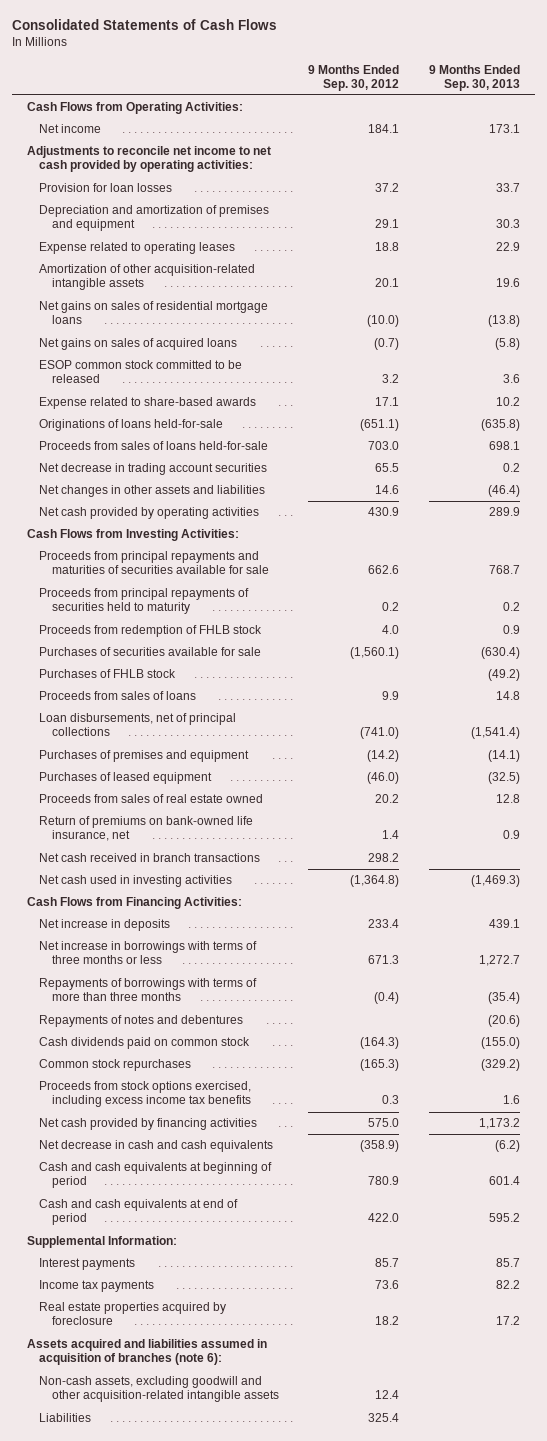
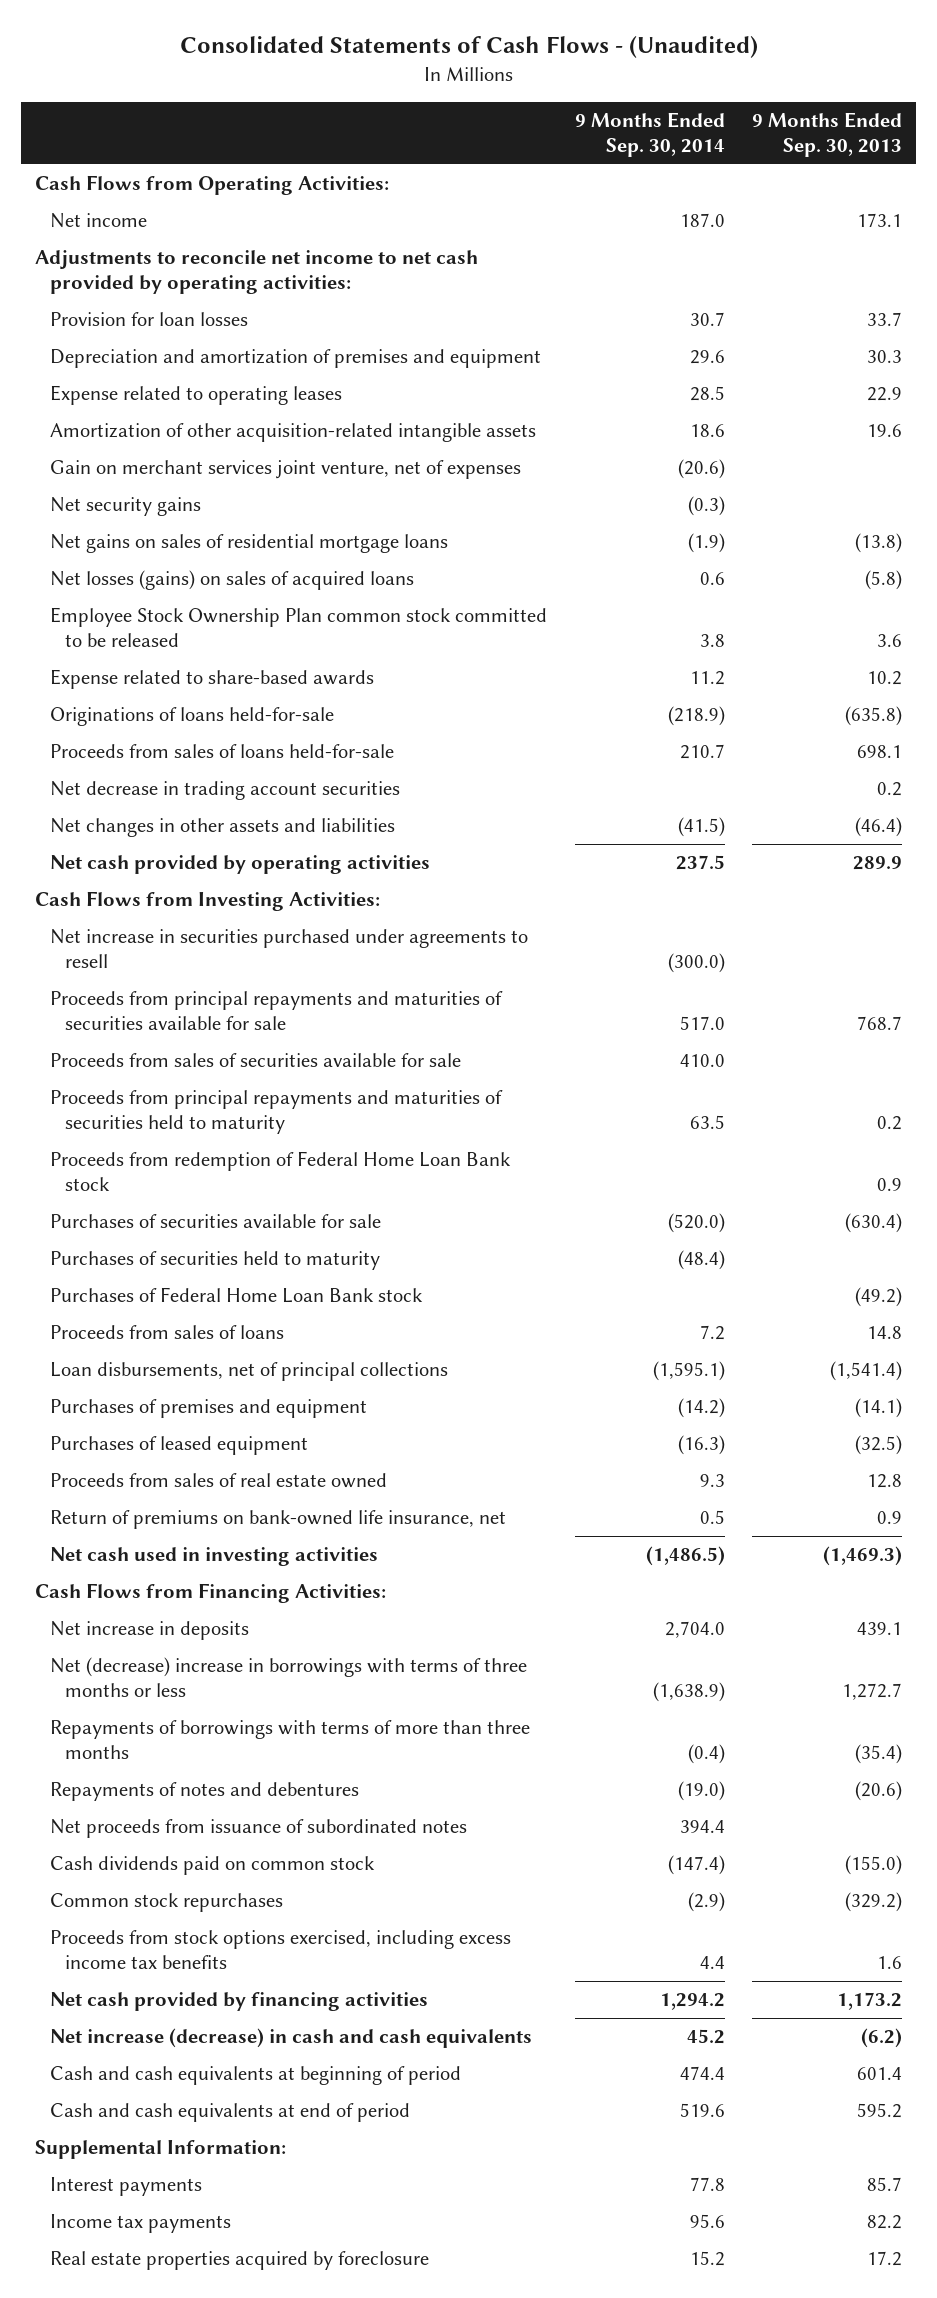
[12,19,278,31] Consolidated Statements of Cash Flows -> [179,36,758,59] Consolidated Statements of Cash Flows - (Unaudited)
[308,64,400,91] 9 Months Ended Sep. 30, 2012 -> none
none -> [574,112,725,158] 9 Months Ended Sep. 30, 2014
none -> [49,460,521,480] Gain on merchant services joint venture, net of expenses
none -> [49,497,201,517] Net security gains
[39,338,238,351] Net gains on sales of acquired loans -> [49,570,414,591] Net losses (gains) on sales of acquired loans
[39,360,243,384] ESOP common stock committed to be released -> [49,607,547,648] Employee Stock Ownership Plan common stock committed to be released
none -> [49,929,528,969] Net increase in securities purchased under agreements to resell
none -> [49,1053,461,1068] Proceeds from sales of securities available for sale
[39,588,250,615] Proceeds from principal repayments of securities held to maturity -> [49,1090,503,1135] Proceeds from principal repayments and maturities of securities held to maturity
[39,625,263,638] Proceeds from redemption of FHLB stock -> [49,1151,511,1192] Proceeds from redemption of Federal Home Loan Bank stock
none -> [49,1251,380,1271] Purchases of securities held to maturity
[39,669,177,679] Purchases of FHLB stock -> [49,1287,423,1304] Purchases of Federal Home Loan Bank stock
[39,853,261,863] Net cash received in branch transactions -> none
[39,941,258,965] Net increase in borrowings with terms of three months or less -> [49,1657,527,1698] Net (decrease) increase in borrowings with terms of three months or less
none -> [49,1819,467,1839] Net proceeds from issuance of subordinated notes
[39,1140,274,1153] Net decrease in cash and cash equivalents -> [49,2028,532,2049] Net increase (decrease) in cash and cash equivalents
[26,1339,267,1366] Assets acquired and liabilities assumed in acquisition of branches (note 6): -> none
[39,1376,279,1403] Non-cash assets, excluding goodwill and other acquisition-related intangible assets -> none
[39,1413,92,1423] Liabilities -> none

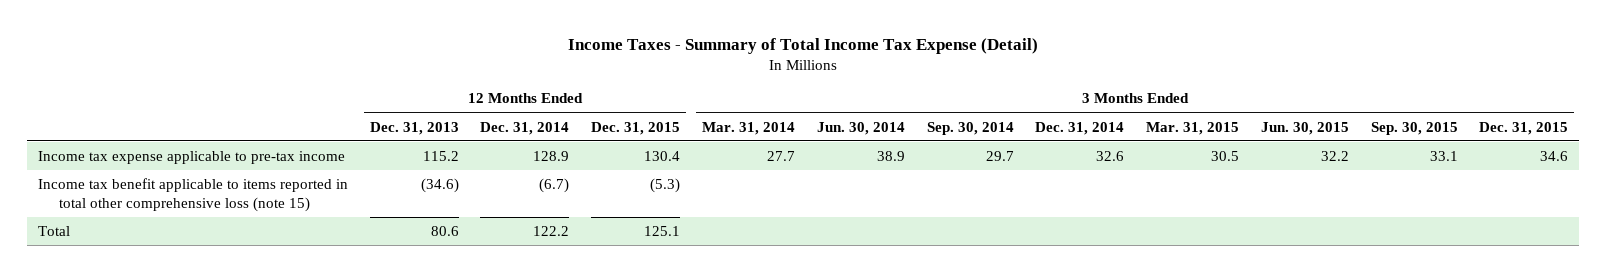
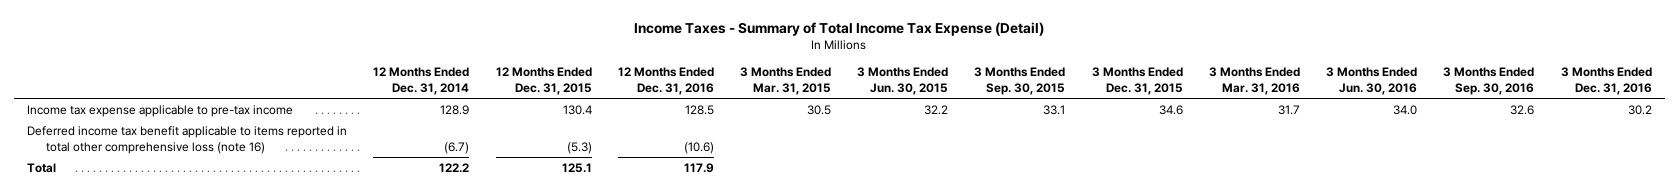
[369,121,459,135] Dec. 31, 2013 -> none
[701,121,795,135] Mar. 31, 2014 -> none
[816,121,905,135] Jun. 30, 2014 -> none
[926,121,1014,135] Sep. 30, 2014 -> none
[1035,121,1125,135] Dec. 31, 2014 -> none
none -> [617,67,714,95] 12 Months Ended Dec. 31, 2016
none -> [1208,67,1300,95] 3 Months Ended Mar. 31, 2016
none -> [1326,67,1418,95] 3 Months Ended Jun. 30, 2016
none -> [1443,67,1535,95] 3 Months Ended Sep. 30, 2016
none -> [1560,67,1652,95] 3 Months Ended Dec. 31, 2016
[37,177,348,212] Income tax benefit applicable to items reported in total other comprehensive loss (note 15) -> [27,126,348,154] Deferred income tax benefit applicable to items reported in total other comprehensive loss (note 16)

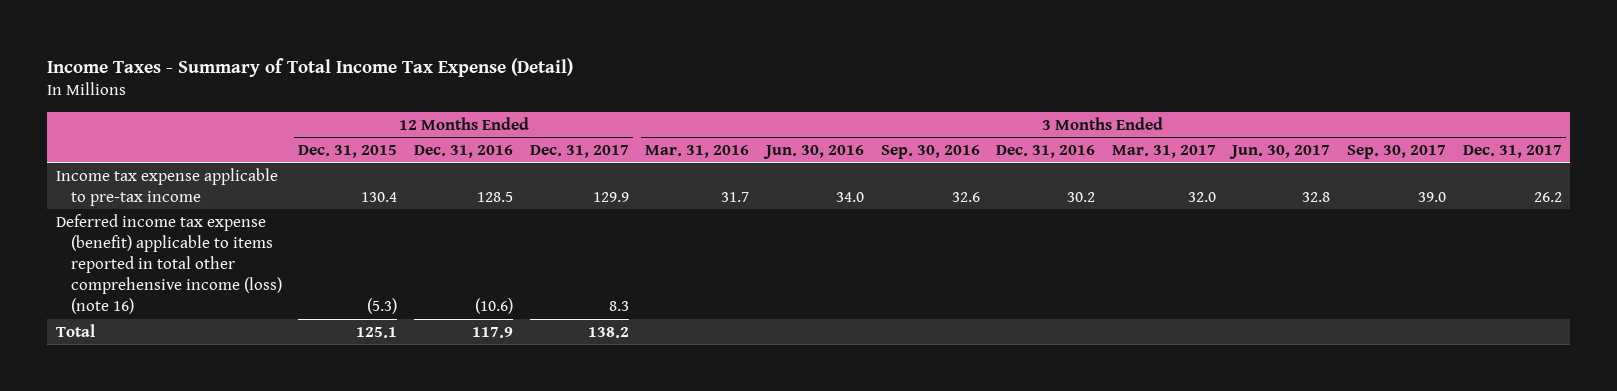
[373,67,470,95] 12 Months Ended Dec. 31, 2014 -> none
[739,67,831,95] 3 Months Ended Mar. 31, 2015 -> none
[857,67,949,95] 3 Months Ended Jun. 30, 2015 -> none
[974,67,1066,95] 3 Months Ended Sep. 30, 2015 -> none
[1091,67,1183,95] 3 Months Ended Dec. 31, 2015 -> none
none -> [529,144,629,158] Dec. 31, 2017
none -> [1111,144,1216,158] Mar. 31, 2017
none -> [1229,144,1331,159] Jun. 30, 2017
none -> [1347,144,1447,159] Sep. 30, 2017
none -> [1462,144,1562,158] Dec. 31, 2017
[27,126,348,154] Deferred income tax benefit applicable to items reported in total other comprehensive loss (note 16) -> [55,213,282,315] Deferred income tax expense (benefit) applicable to items reported in total other comprehensive income (loss) (note 16)

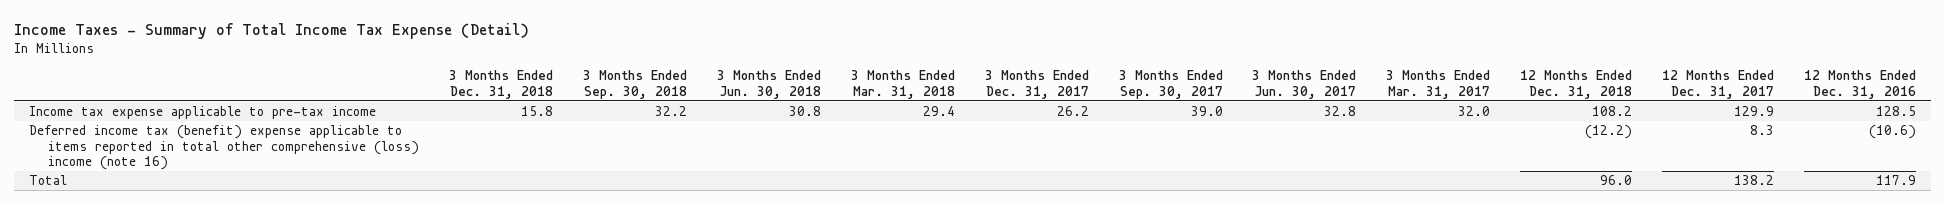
[298,144,398,158] Dec. 31, 2015 -> none
[645,144,750,158] Mar. 31, 2016 -> none
[762,144,864,159] Jun. 30, 2016 -> none
[880,144,980,159] Sep. 30, 2016 -> none
[996,144,1096,158] Dec. 31, 2016 -> none
none -> [449,70,554,99] 3 Months Ended Dec. 31, 2018
none -> [583,70,688,99] 3 Months Ended Sep. 30, 2018
none -> [716,70,821,99] 3 Months Ended Jun. 30, 2018
none -> [850,70,955,99] 3 Months Ended Mar. 31, 2018
none -> [1520,70,1633,99] 12 Months Ended Dec. 31, 2018
[55,213,282,315] Deferred income tax expense (benefit) applicable to items reported in total other comprehensive income (loss) (note 16) -> [29,125,420,171] Deferred income tax (benefit) expense applicable to items reported in total other comprehensive (loss) income (note 16)

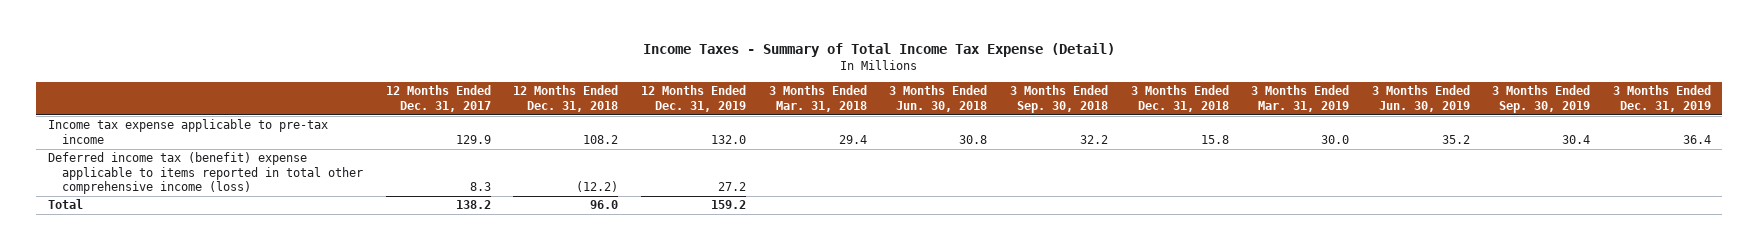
[984,70,1089,99] 3 Months Ended Dec. 31, 2017 -> none
[1118,70,1223,99] 3 Months Ended Sep. 30, 2017 -> none
[1252,70,1357,99] 3 Months Ended Jun. 30, 2017 -> none
[1386,70,1491,99] 3 Months Ended Mar. 31, 2017 -> none
[1803,70,1916,99] 12 Months Ended Dec. 31, 2016 -> none
none -> [641,85,747,112] 12 Months Ended Dec. 31, 2019
none -> [1251,85,1350,112] 3 Months Ended Mar. 31, 2019
none -> [1371,85,1470,112] 3 Months Ended Jun. 30, 2019
none -> [1492,85,1591,113] 3 Months Ended Sep. 30, 2019
none -> [1613,85,1712,112] 3 Months Ended Dec. 31, 2019
[29,125,420,171] Deferred income tax (benefit) expense applicable to items reported in total other comprehensive (loss) income (note 16) -> [47,152,364,195] Deferred income tax (benefit) expense applicable to items reported in total other comprehensive income (loss)

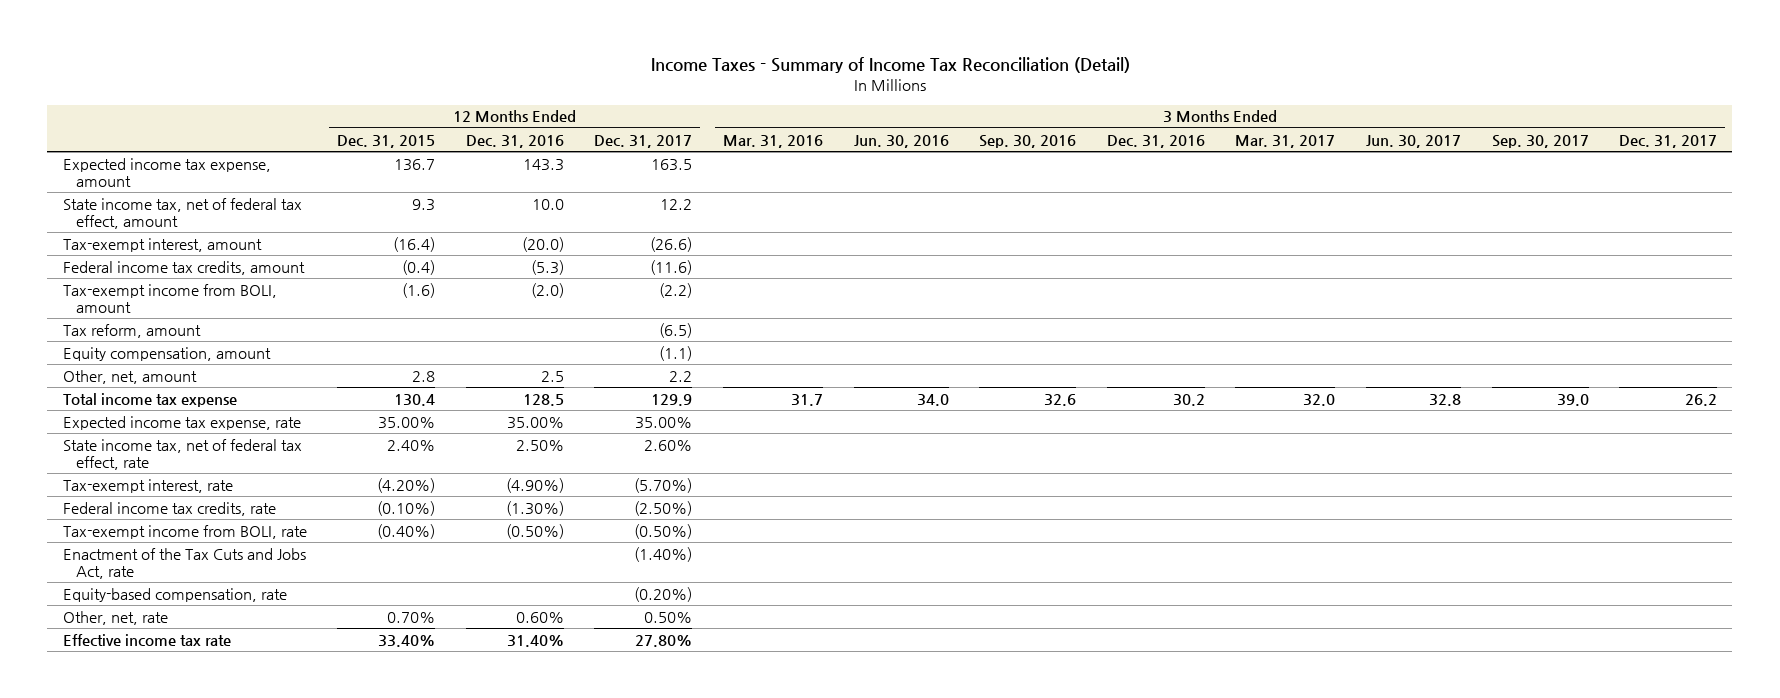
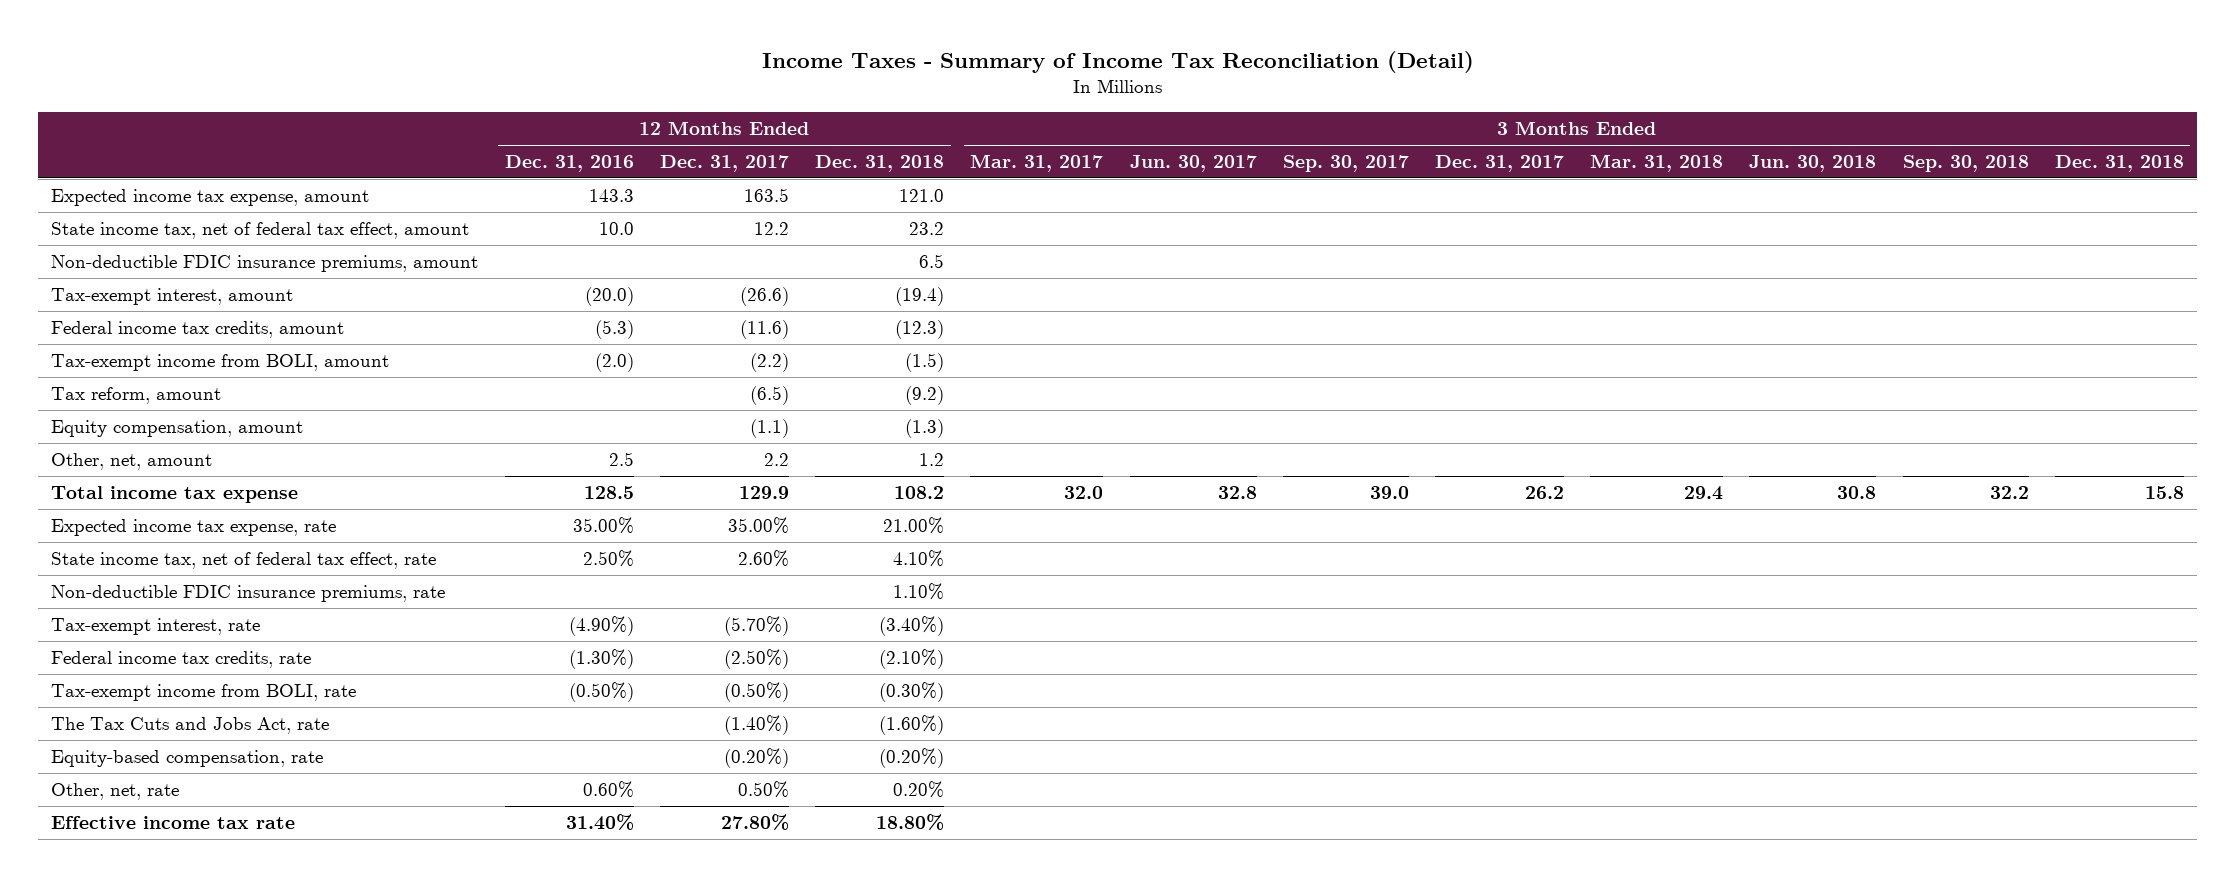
[337,134,436,148] Dec. 31, 2015 -> none
[722,134,823,148] Mar. 31, 2016 -> none
[853,134,949,148] Jun. 30, 2016 -> none
[979,134,1077,148] Sep. 30, 2016 -> none
[1106,134,1205,148] Dec. 31, 2016 -> none
none -> [815,155,945,173] Dec. 31, 2018
none -> [1590,154,1724,173] Mar. 31, 2018
none -> [1749,155,1877,173] Jun. 30, 2018
none -> [1902,155,2029,173] Sep. 30, 2018
none -> [2054,155,2184,173] Dec. 31, 2018
none -> [51,254,479,272] Non-deductible FDIC insurance premiums, amount
none -> [51,584,446,602] Non-deductible FDIC insurance premiums, rate
[62,547,306,579] Enactment of the Tax Cuts and Jobs Act, rate -> [51,716,330,734] The Tax Cuts and Jobs Act, rate

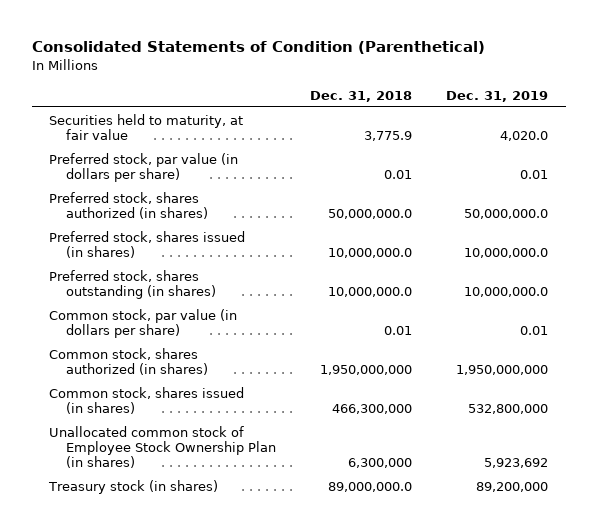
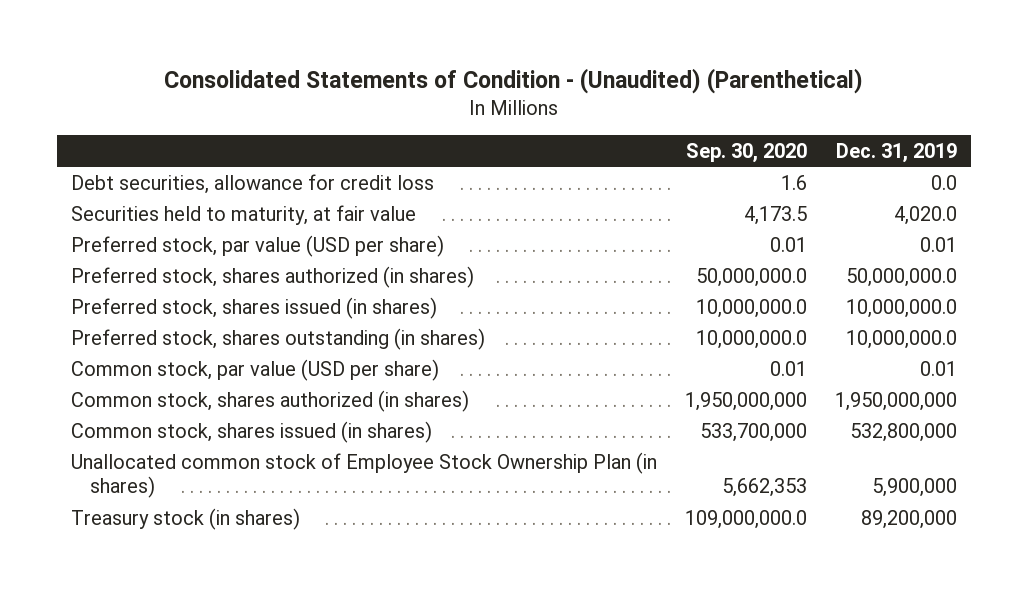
[31,41,485,55] Consolidated Statements of Condition (Parenthetical) -> [164,68,864,95] Consolidated Statements of Condition - (Unaudited) (Parenthetical)
[310,90,413,102] Dec. 31, 2018 -> none
none -> [686,142,808,163] Sep. 30, 2020
none -> [71,173,435,194] Debt securities, allowance for credit loss
[49,152,239,182] Preferred stock, par value (in dollars per share) -> [71,234,445,257] Preferred stock, par value (USD per share)
[49,308,238,338] Common stock, par value (in dollars per share) -> [71,358,440,381] Common stock, par value (USD per share)
[484,458,549,469] 5,923,692 -> [872,478,958,498] 5,900,000

